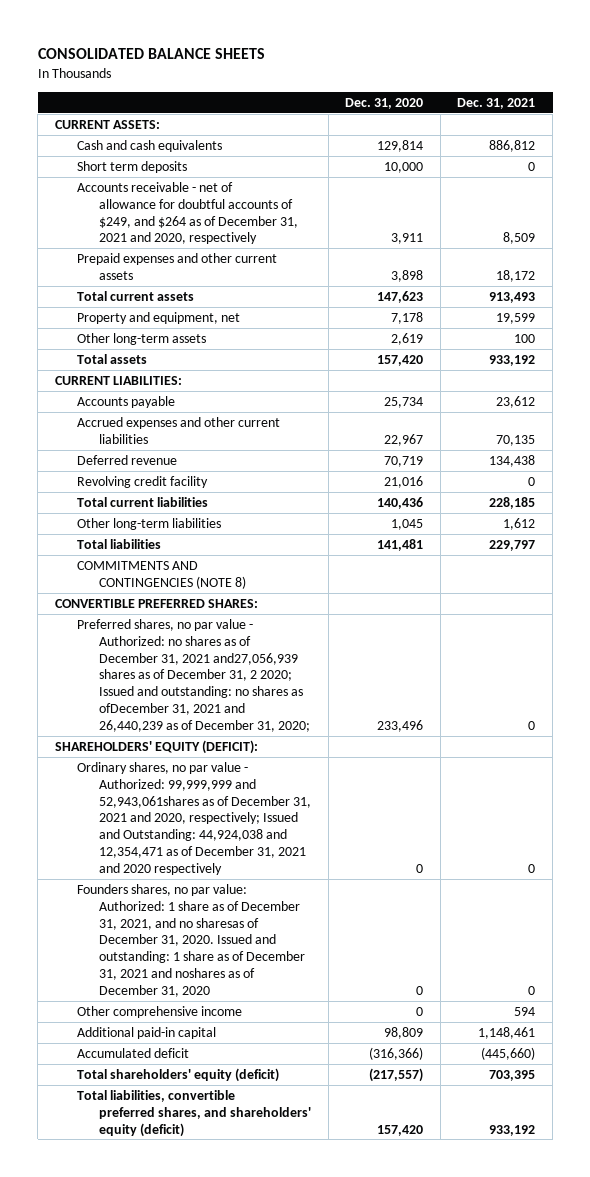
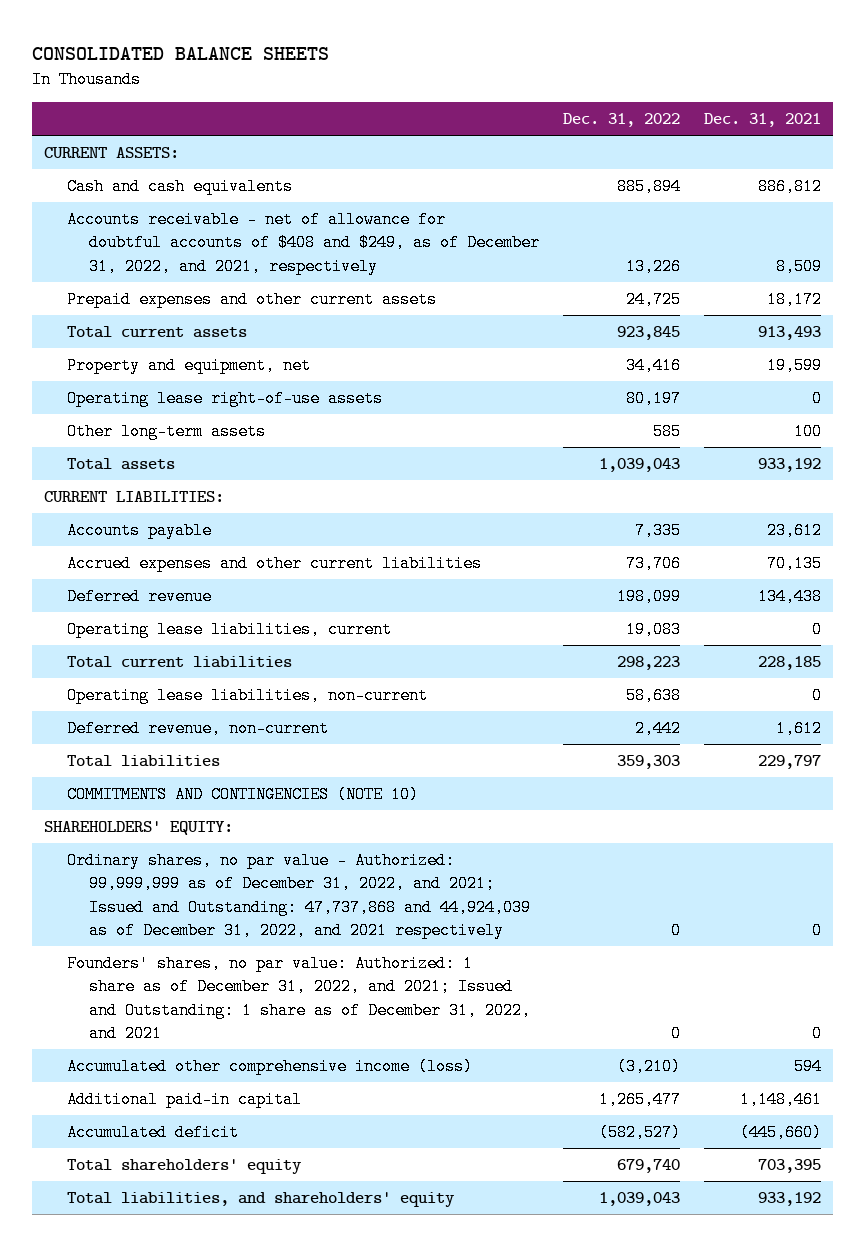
[345,97,424,109] Dec. 31, 2020 -> none
none -> [563,113,681,128] Dec. 31, 2022
[76,160,187,173] Short term deposits -> none
[76,181,298,245] Accounts receivable - net of allowance for doubtful accounts of $249, and $264 as of December 31, 2021 and 2020, respectively -> [66,210,540,275] Accounts receivable - net of allowance for doubtful accounts of $408 and $249, as of December 31, 2022, and 2021, respectively
none -> [66,389,383,407] Operating lease right-of-use assets
[76,475,208,488] Revolving credit facility -> none
none -> [66,620,392,638] Operating lease liabilities, current
none -> [66,686,428,704] Operating lease liabilities, non-current
[76,517,221,530] Other long-term liabilities -> [66,719,329,737] Deferred revenue, non-current
[54,598,258,608] CONVERTIBLE PREFERRED SHARES: -> none
[76,618,310,732] Preferred shares, no par value - Authorized: no shares as of December 31, 2021 and27,056,939 shares as of December 31, 2 2020; Issued and outstanding: no shares as ofDecember 31, 2021 and 26,440,239 as of December 31, 2020; -> none
[76,560,246,589] COMMITMENTS AND CONTINGENCIES (NOTE 8) -> [66,785,419,803] COMMITMENTS AND CONTINGENCIES (NOTE 10)
[54,739,258,754] SHAREHOLDERS' EQUITY (DEFICIT): -> [44,820,234,835] SHAREHOLDERS' EQUITY:
[76,761,311,875] Ordinary shares, no par value - Authorized: 99,999,999 and 52,943,061shares as of December 31, 2021 and 2020, respectively; Issued and Outstanding: 44,924,038 and 12,354,471 as of December 31, 2021 and 2020 respectively -> [66,851,531,940] Ordinary shares, no par value - Authorized: 99,999,999 as of December 31, 2022, and 2021; Issued and Outstanding: 47,737,868 and 44,924,039 as of December 31, 2022, and 2021 respectively
[76,883,305,997] Founders shares, no par value: Authorized: 1 share as of December 31, 2021, and no sharesas of December 31, 2020. Issued and outstanding: 1 share as of December 31, 2021 and noshares as of December 31, 2020 -> [66,954,531,1043] Founders' shares, no par value: Authorized: 1 share as of December 31, 2022, and 2021; Issued and Outstanding: 1 share as of December 31, 2022, and 2021
[76,1005,242,1018] Other comprehensive income -> [66,1057,473,1075] Accumulated other comprehensive income (loss)
[76,1067,279,1082] Total shareholders' equity (deficit) -> [66,1158,302,1174] Total shareholders' equity
[76,1089,311,1137] Total liabilities, convertible preferred shares, and shareholders' equity (deficit) -> [66,1191,455,1207] Total liabilities, and shareholders' equity

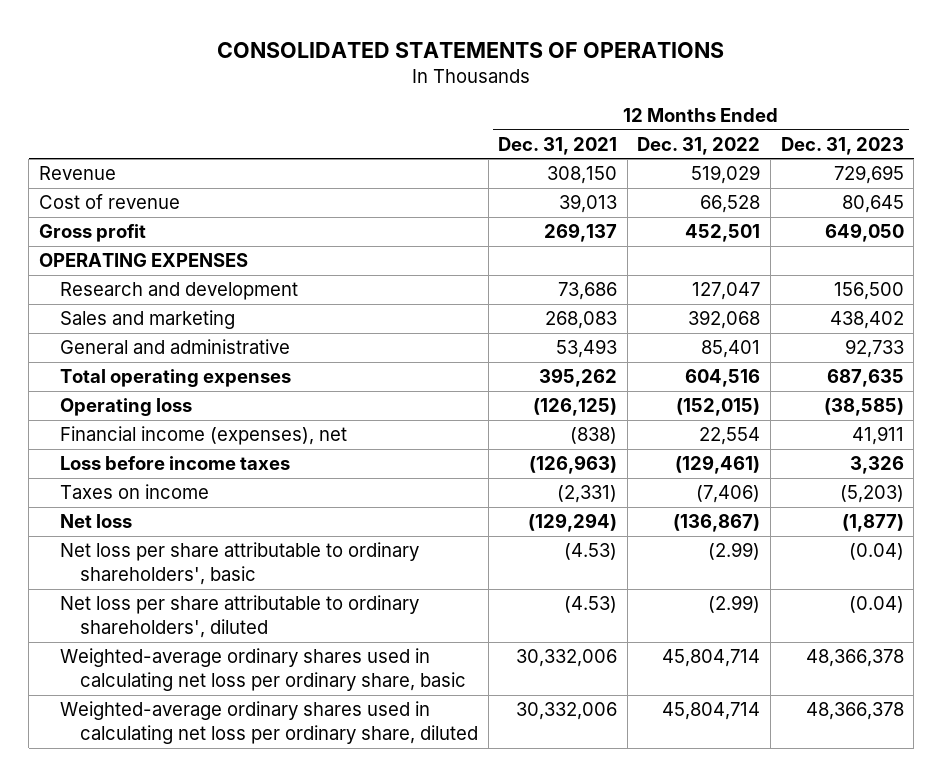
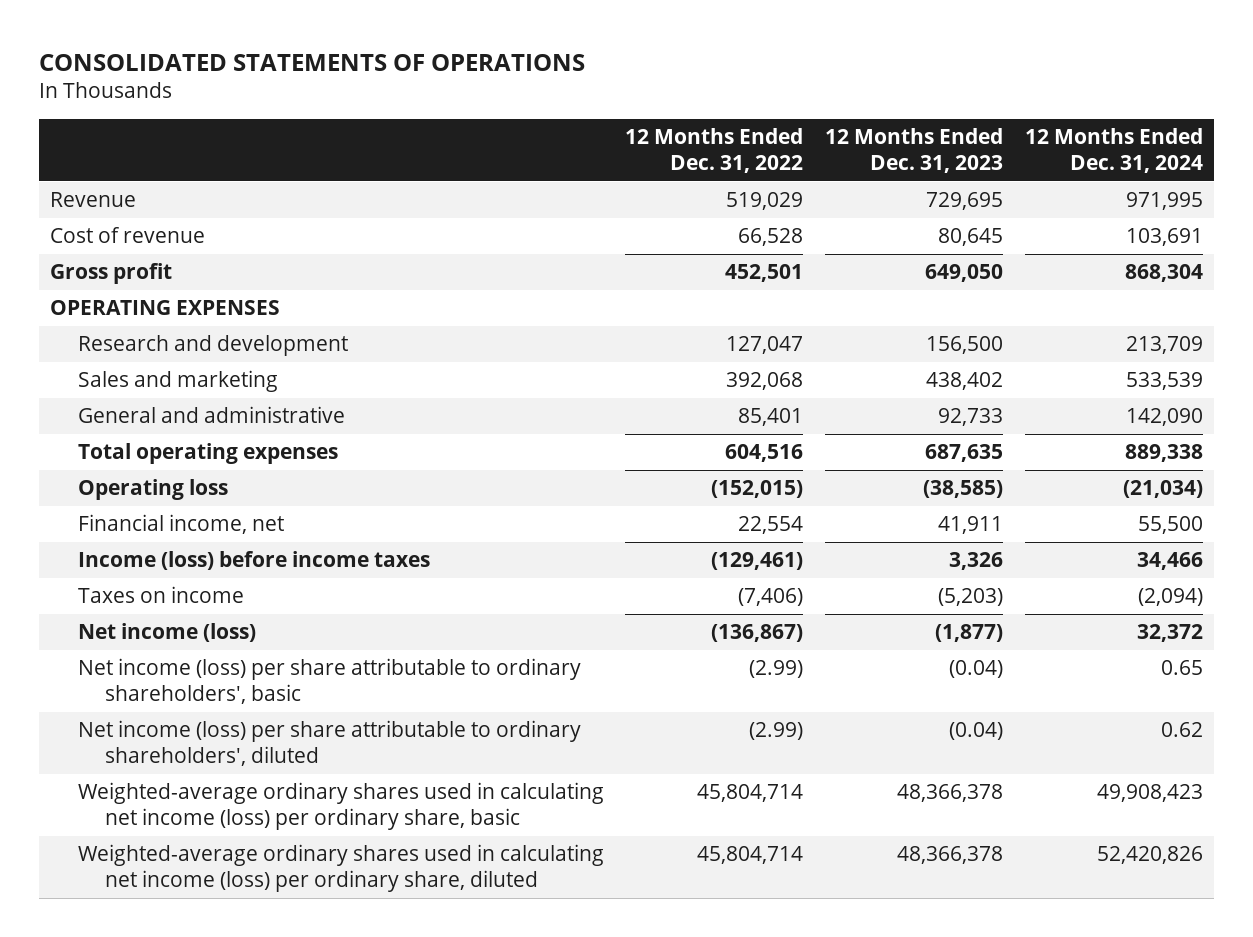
[498,136,618,155] Dec. 31, 2021 -> none
none -> [1024,127,1203,174] 12 Months Ended Dec. 31, 2024
[59,426,347,446] Financial income (expenses), net -> [77,514,284,535] Financial income, net
[59,456,290,471] Loss before income taxes -> [77,551,430,571] Income (loss) before income taxes
[59,514,132,529] Net loss -> [77,623,256,643] Net income (loss)
[59,542,419,586] Net loss per share attributable to ordinary shareholders', basic -> [77,658,581,705] Net income (loss) per share attributable to ordinary shareholders', basic
[59,595,419,639] Net loss per share attributable to ordinary shareholders', diluted -> [77,720,581,767] Net income (loss) per share attributable to ordinary shareholders', diluted
[59,648,467,692] Weighted-average ordinary shares used in calculating net loss per ordinary share, basic -> [77,782,604,831] Weighted-average ordinary shares used in calculating net income (loss) per ordinary share, basic
[59,701,479,745] Weighted-average ordinary shares used in calculating net loss per ordinary share, diluted -> [77,844,604,893] Weighted-average ordinary shares used in calculating net income (loss) per ordinary share, diluted

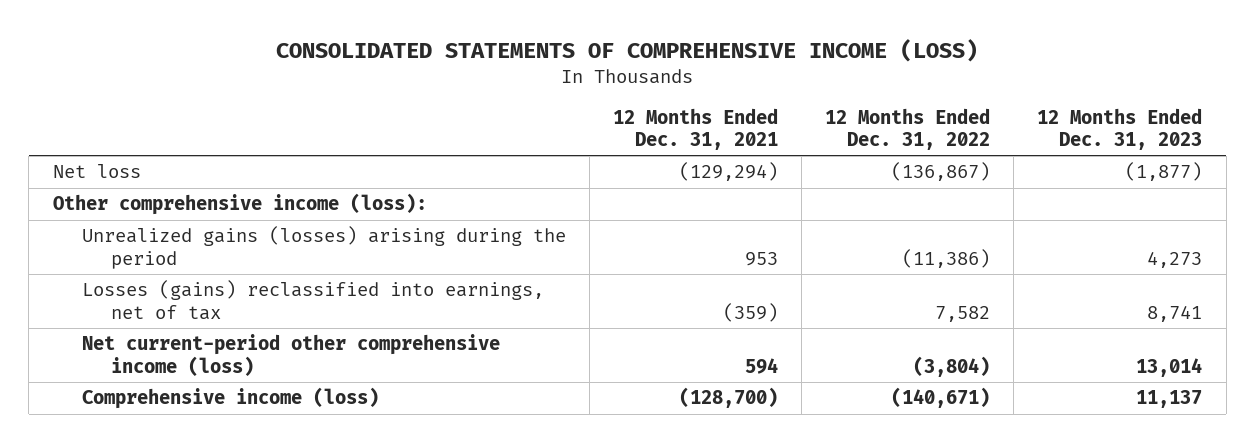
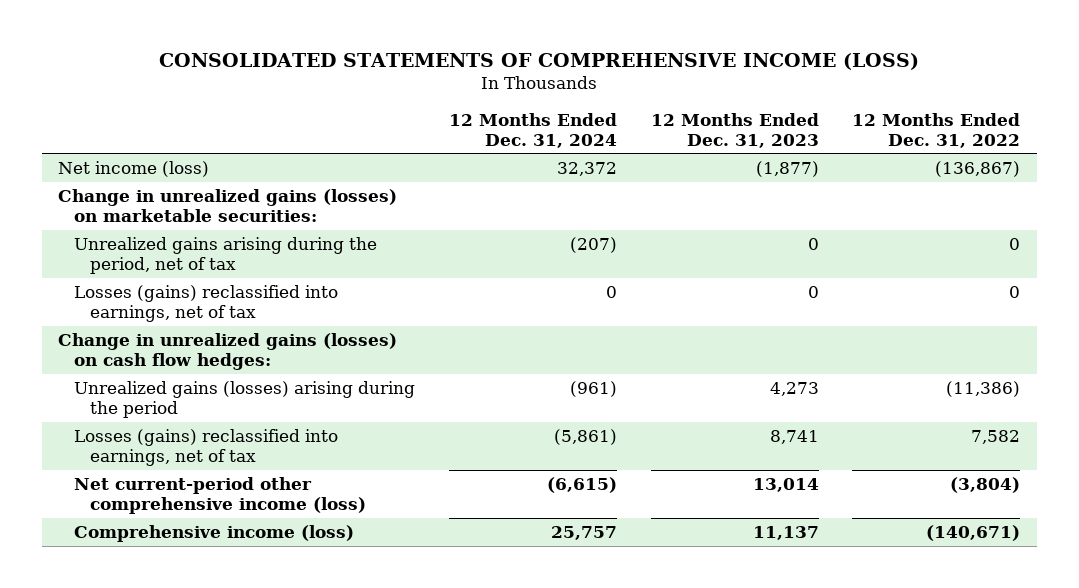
[612,107,778,150] 12 Months Ended Dec. 31, 2021 -> none
none -> [448,112,617,148] 12 Months Ended Dec. 31, 2024
[52,164,141,179] Net loss -> [58,160,210,177] Net income (loss)
none -> [58,188,398,222] Change in unrealized gains (losses) on marketable securities:
none -> [74,236,378,274] Unrealized gains arising during the period, net of tax
none -> [74,284,339,322] Losses (gains) reclassified into earnings, net of tax
[52,193,427,216] Other comprehensive income (loss): -> [58,332,398,370] Change in unrealized gains (losses) on cash flow hedges:

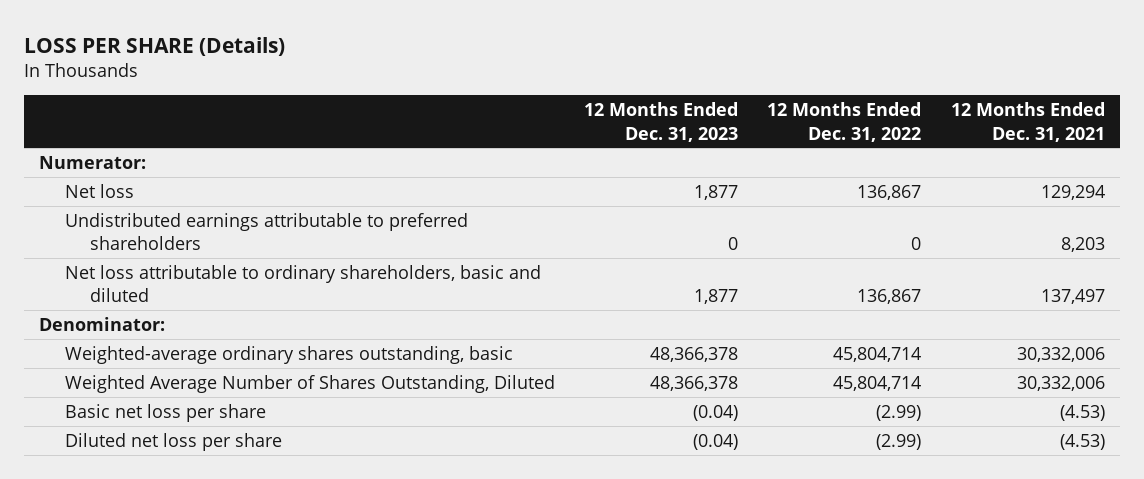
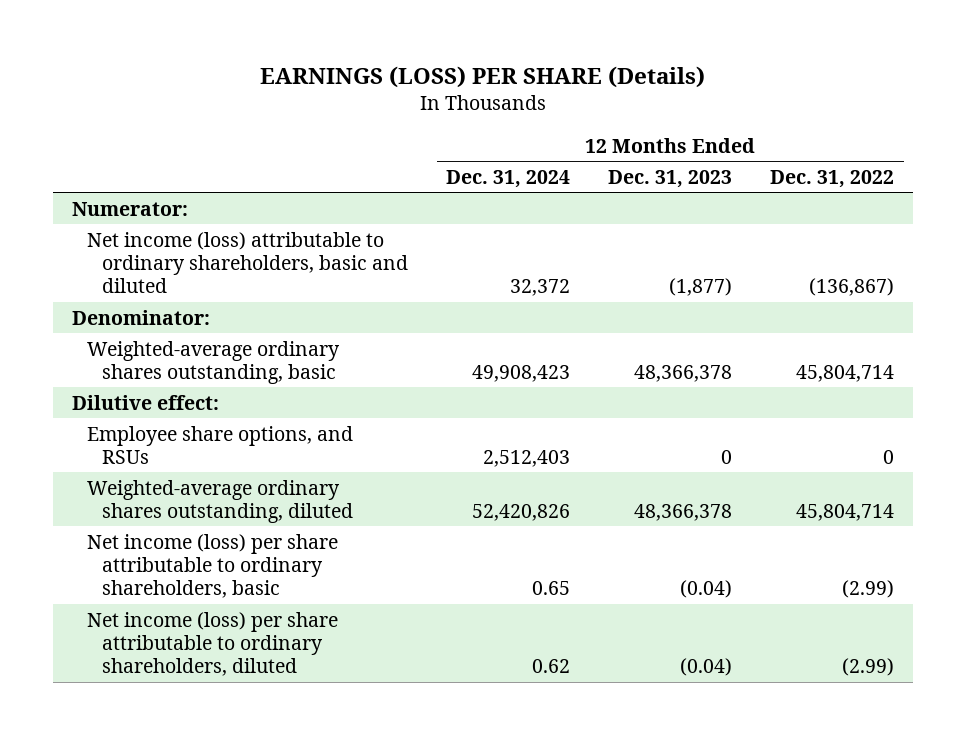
[24,36,286,56] LOSS PER SHARE (Details) -> [260,65,706,88] EARNINGS (LOSS) PER SHARE (Details)
[950,102,1105,142] 12 Months Ended Dec. 31, 2021 -> none
none -> [446,169,571,188] Dec. 31, 2024
[64,212,468,251] Undistributed earnings attributable to preferred shareholders -> none
[64,264,541,303] Net loss attributable to ordinary shareholders, basic and diluted -> none
[64,183,134,198] Net loss -> [87,231,409,294] Net income (loss) attributable to ordinary shareholders, basic and diluted
[694,184,739,200] 1,877 -> [669,278,733,297] (1,877)
[857,184,922,200] 136,867 -> [809,278,895,297] (136,867)
none -> [72,394,220,410] Dilutive effect:
none -> [87,425,354,464] Employee share options, and RSUs
[64,374,555,393] Weighted Average Number of Shares Outstanding, Diluted -> [87,479,354,523] Weighted-average ordinary shares outstanding, diluted
[64,403,266,422] Basic net loss per share -> [87,533,339,599] Net income (loss) per share attributable to ordinary shareholders, basic
[64,432,282,451] Diluted net loss per share -> [87,611,339,677] Net income (loss) per share attributable to ordinary shareholders, diluted

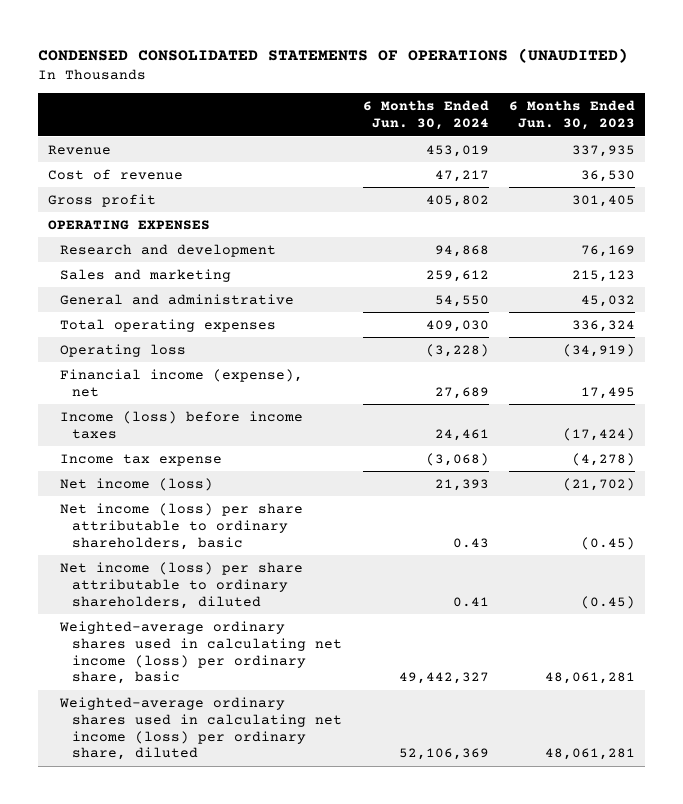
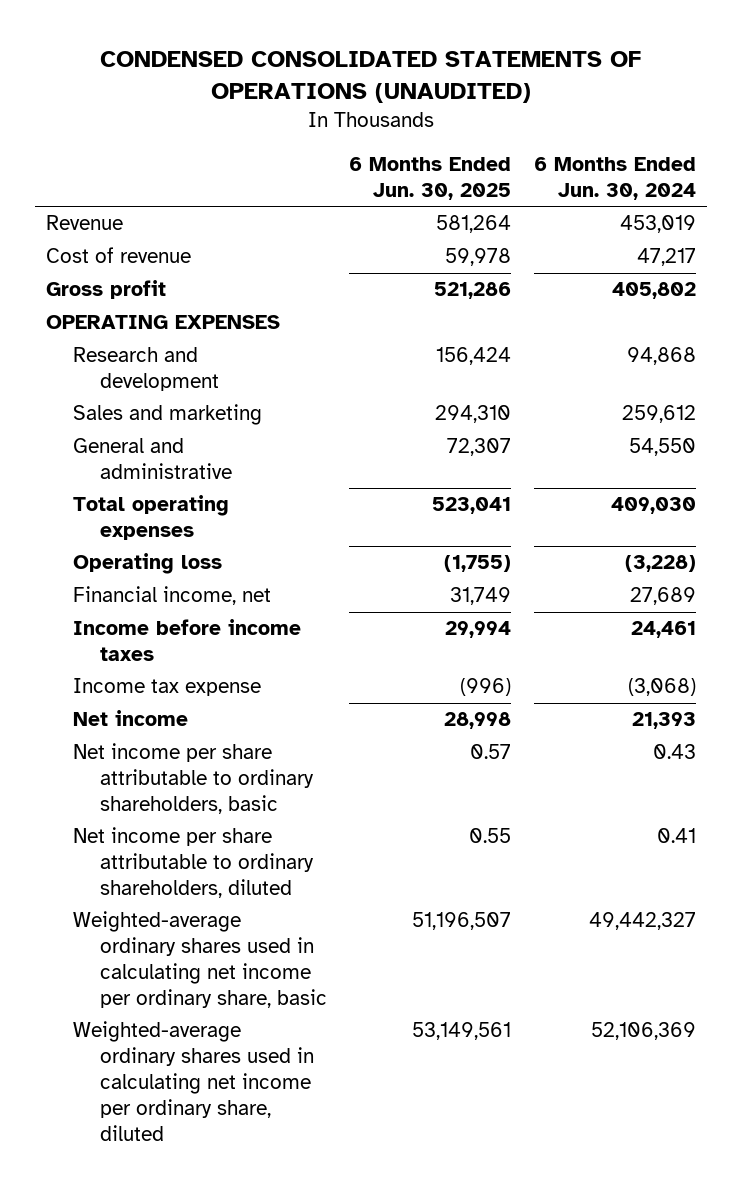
[509,100,636,131] 6 Months Ended Jun. 30, 2023 -> none
none -> [349,157,512,201] 6 Months Ended Jun. 30, 2025
[60,368,304,397] Financial income (expense), net -> [73,586,272,606] Financial income, net
[60,410,304,439] Income (loss) before income taxes -> [73,619,302,662] Income before income taxes
[60,477,214,491] Net income (loss) -> [73,710,189,727] Net income
[60,502,304,550] Net income (loss) per share attributable to ordinary shareholders, basic -> [73,743,315,815] Net income per share attributable to ordinary shareholders, basic
[60,561,304,609] Net income (loss) per share attributable to ordinary shareholders, diluted -> [73,827,315,899] Net income per share attributable to ordinary shareholders, diluted
[59,620,343,685] Weighted-average ordinary shares used in calculating net income (loss) per ordinary share, basic -> [73,911,328,1008] Weighted-average ordinary shares used in calculating net income per ordinary share, basic
[59,696,343,761] Weighted-average ordinary shares used in calculating net income (loss) per ordinary share, diluted -> [73,1021,315,1141] Weighted-average ordinary shares used in calculating net income per ordinary share, diluted

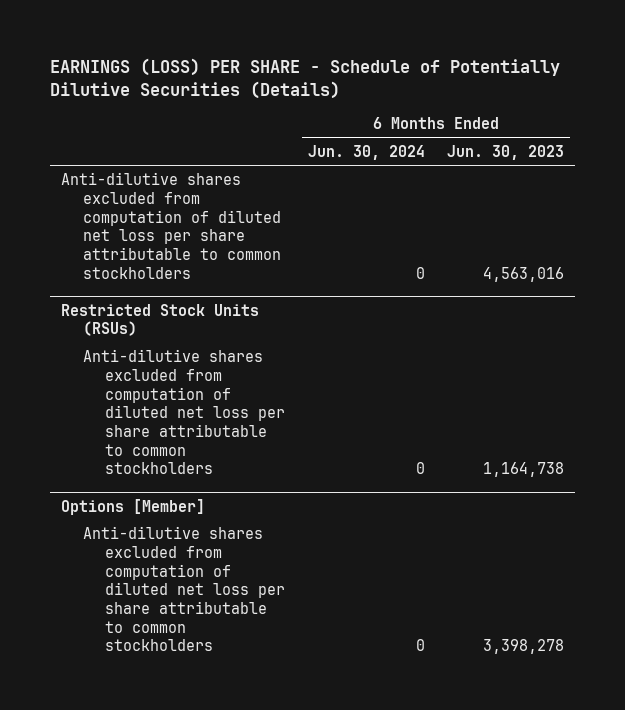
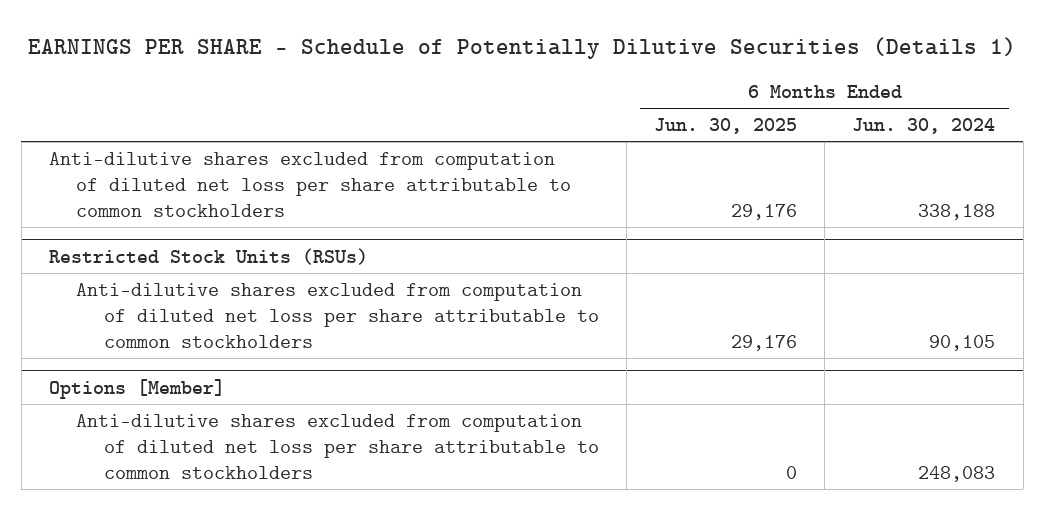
[49,57,560,99] EARNINGS (LOSS) PER SHARE - Schedule of Potentially Dilutive Securities (Details) -> [28,36,1017,59] EARNINGS PER SHARE - Schedule of Potentially Dilutive Securities (Details 1)
[446,145,564,161] Jun. 30, 2023 -> none
none -> [654,118,798,135] Jun. 30, 2025
[415,266,425,279] 0 -> [918,203,996,220] 338,188
[415,462,425,475] 0 -> [929,334,996,351] 90,105
[415,639,425,652] 0 -> [918,465,996,482] 248,083

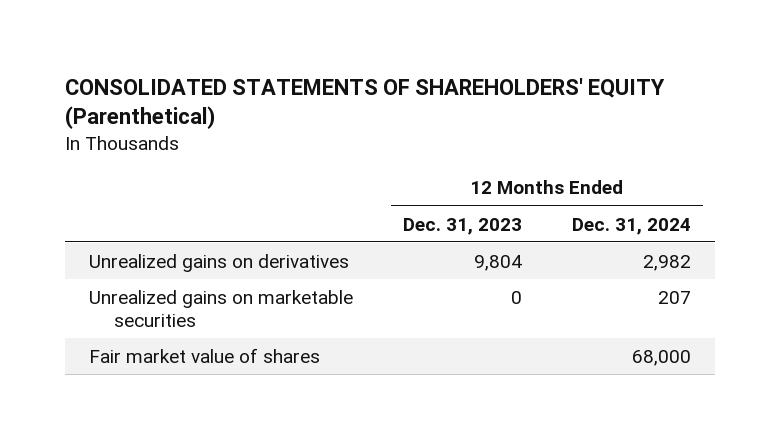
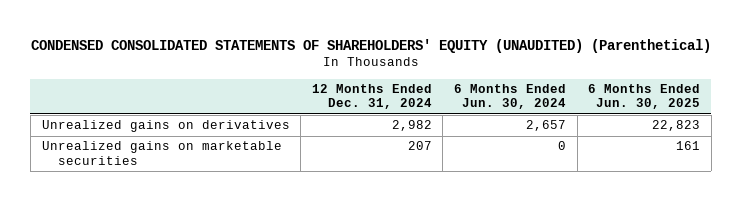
[64,77,665,130] CONSOLIDATED STATEMENTS OF SHAREHOLDERS' EQUITY (Parenthetical) -> [30,38,711,53] CONDENSED CONSOLIDATED STATEMENTS OF SHAREHOLDERS' EQUITY (UNAUDITED) (Parenthetical)
[403,217,523,235] Dec. 31, 2023 -> none
none -> [454,84,567,110] 6 Months Ended Jun. 30, 2024
none -> [588,84,701,110] 6 Months Ended Jun. 30, 2025
[89,347,321,363] Fair market value of shares -> none

